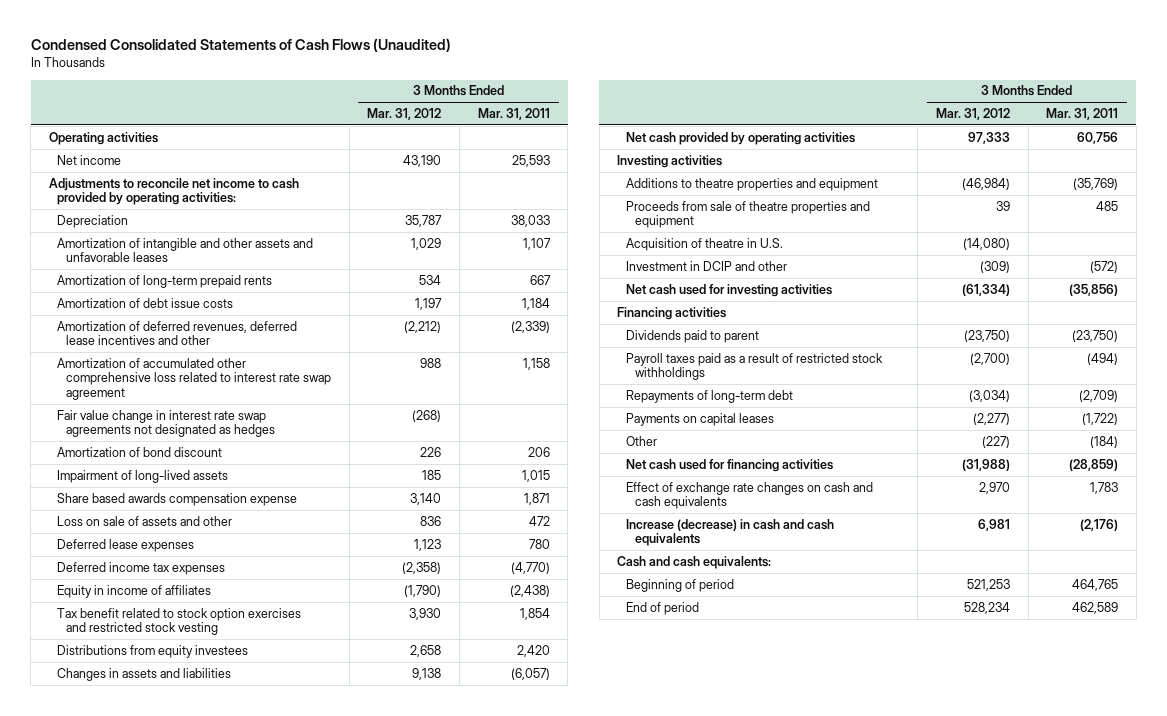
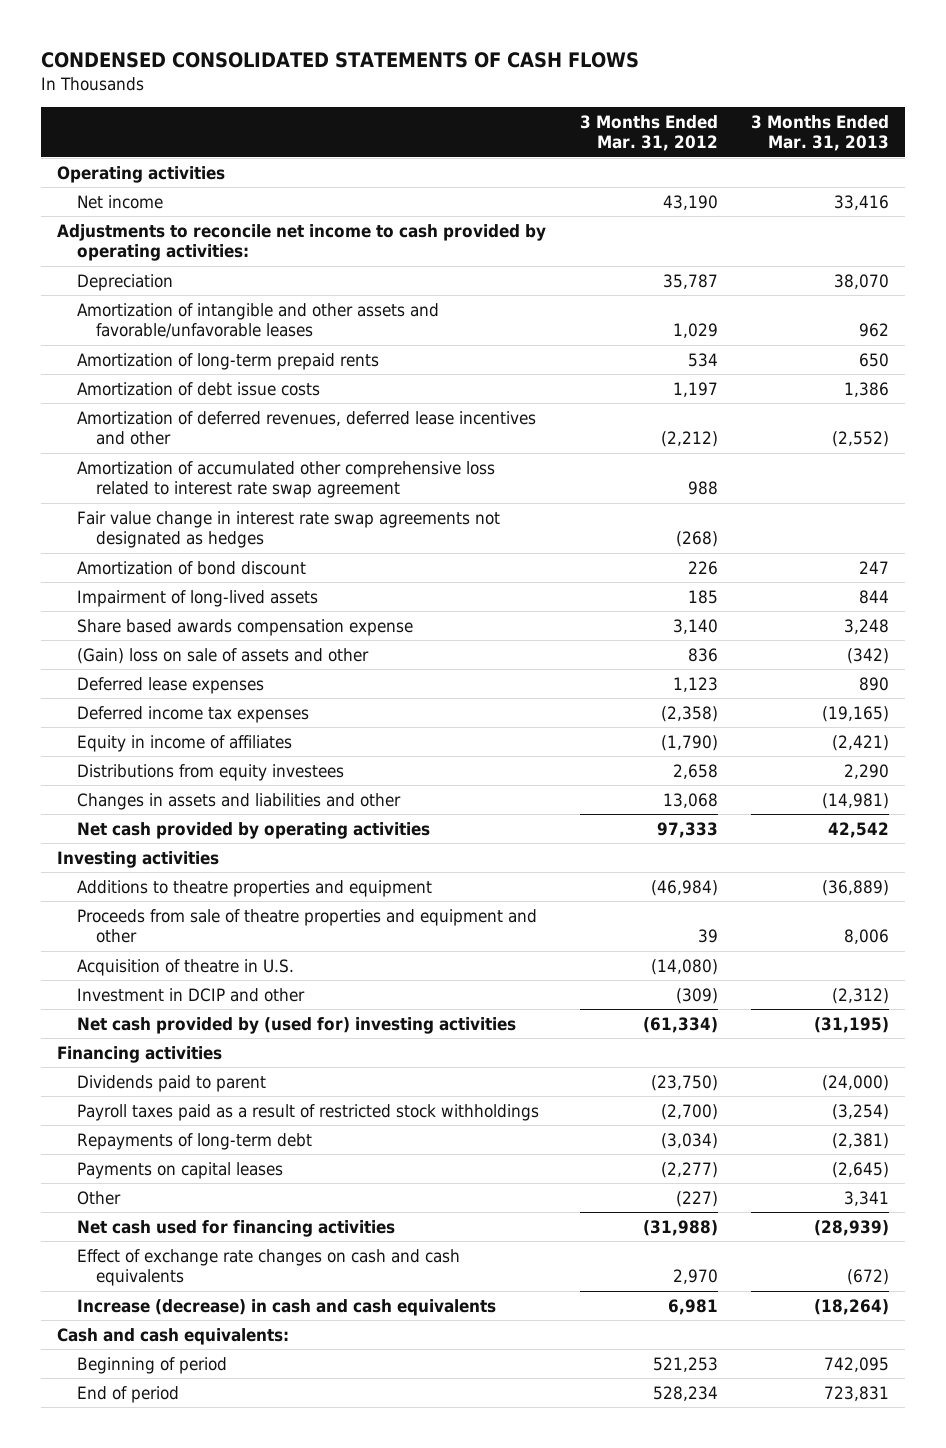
[30,38,451,53] Condensed Consolidated Statements of Cash Flows (Unaudited) -> [40,52,639,69] CONDENSED CONSOLIDATED STATEMENTS OF CASH FLOWS
[477,108,550,121] Mar. 31, 2011 -> none
none -> [750,114,889,152] 3 Months Ended Mar. 31, 2013
[57,237,314,263] Amortization of intangible and other assets and unfavorable leases -> [76,302,439,339] Amortization of intangible and other assets and favorable/unfavorable leases
[57,515,233,526] Loss on sale of assets and other -> [76,647,369,664] (Gain) loss on sale of assets and other
[57,607,302,636] Tax benefit related to stock option exercises and restricted stock vesting -> none
[57,667,232,681] Changes in assets and liabilities -> [76,792,401,810] Changes in assets and liabilities and other
[412,667,442,680] 9,138 -> [662,792,718,808] 13,068
[626,200,871,229] Proceeds from sale of theatre properties and equipment -> [76,908,537,944] Proceeds from sale of theatre properties and equipment and other
[626,283,833,297] Net cash used for investing activities -> [76,1016,516,1034] Net cash provided by (used for) investing activities

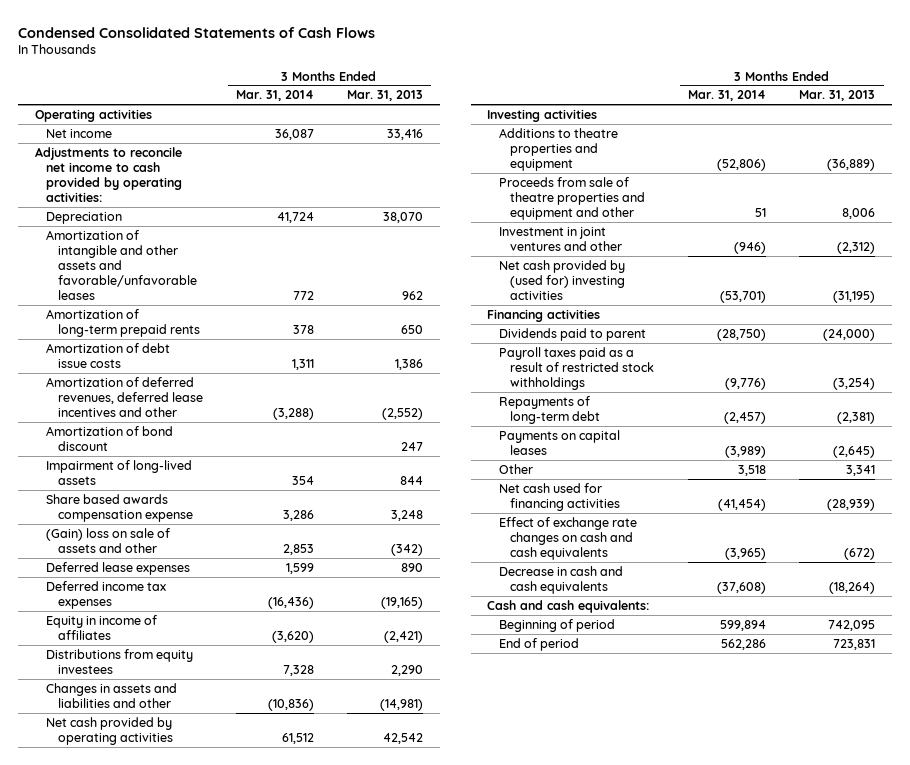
[40,52,639,69] CONDENSED CONSOLIDATED STATEMENTS OF CASH FLOWS -> [18,26,376,38] Condensed Consolidated Statements of Cash Flows
[579,114,718,152] 3 Months Ended Mar. 31, 2012 -> none
none -> [235,90,314,102] Mar. 31, 2014
[76,460,495,499] Amortization of accumulated other comprehensive loss related to interest rate swap agreement -> none
[76,510,500,549] Fair value change in interest rate swap agreements not designated as hedges -> none
[76,958,294,976] Acquisition of theatre in U.S. -> none
[76,987,305,1002] Investment in DCIP and other -> [498,226,622,251] Investment in joint ventures and other
[76,1298,496,1316] Increase (decrease) in cash and cash equivalents -> [498,565,623,594] Decrease in cash and cash equivalents

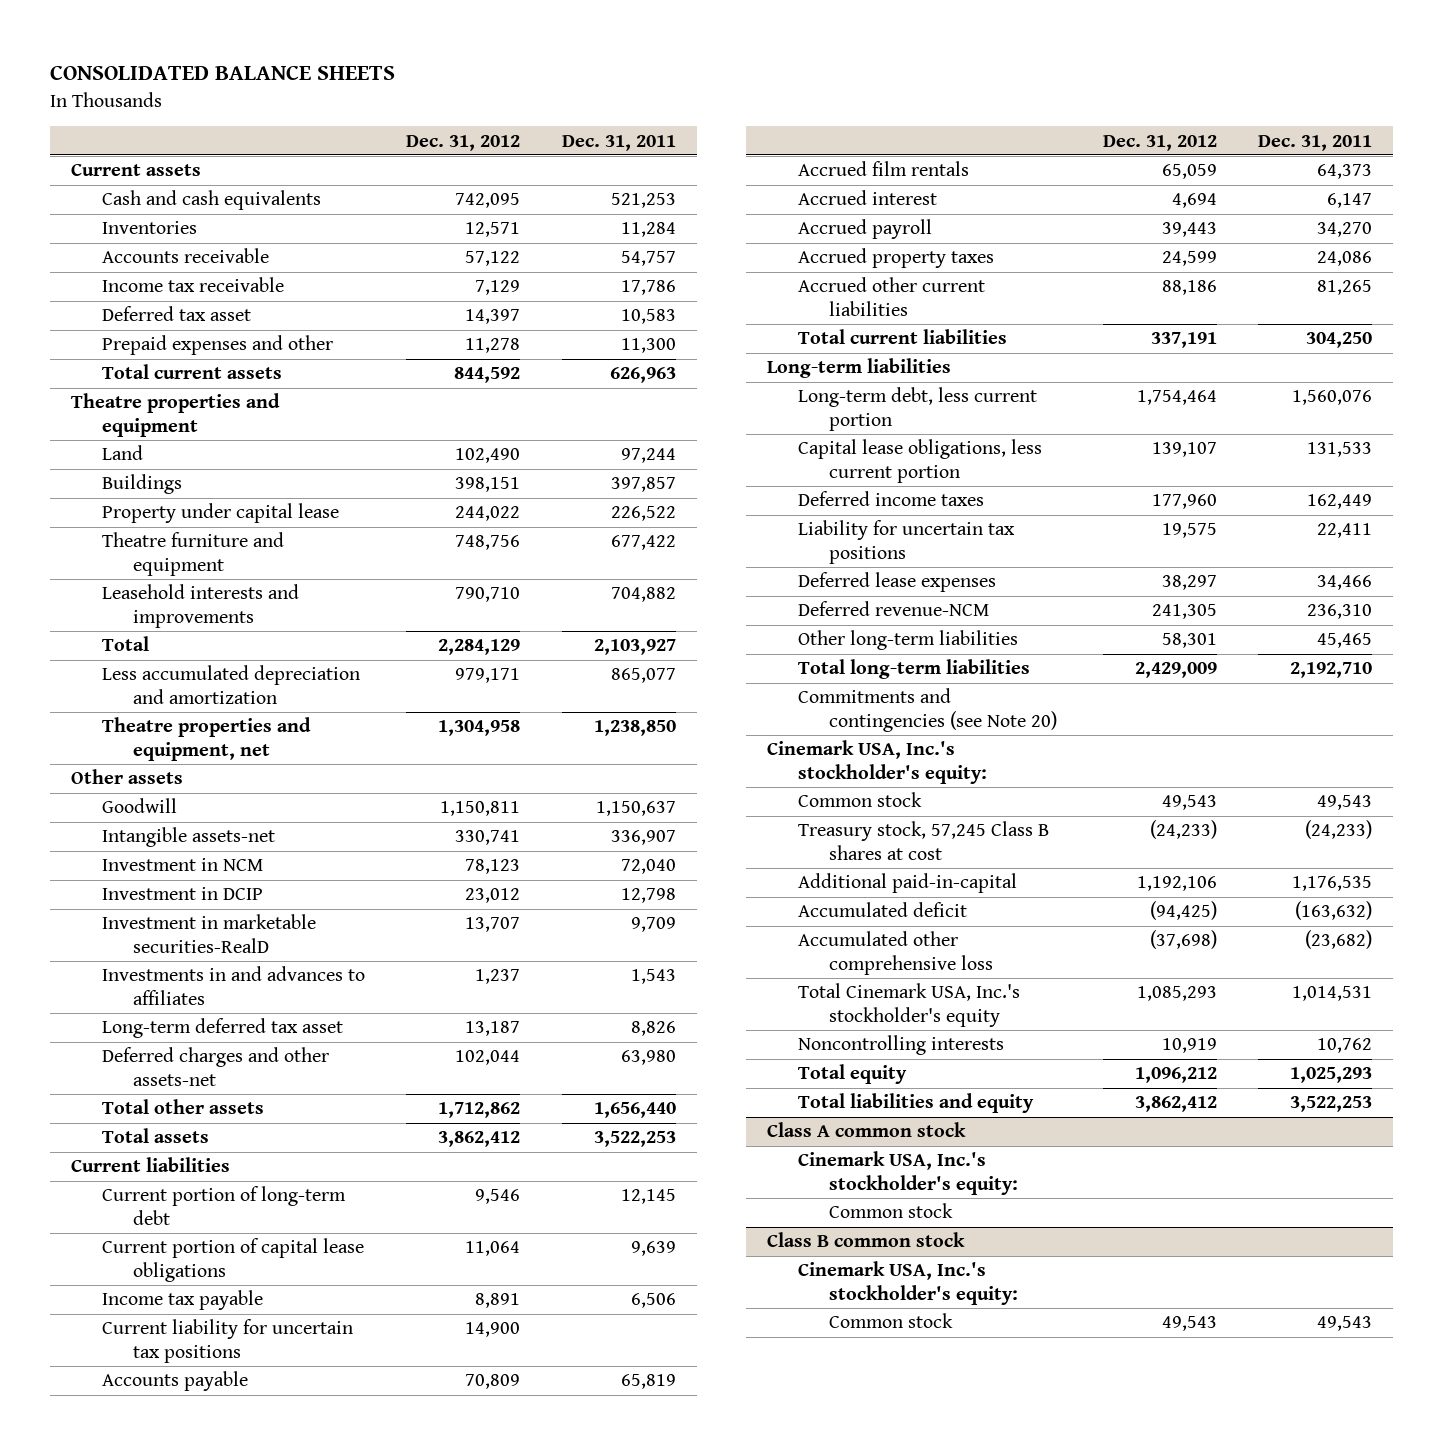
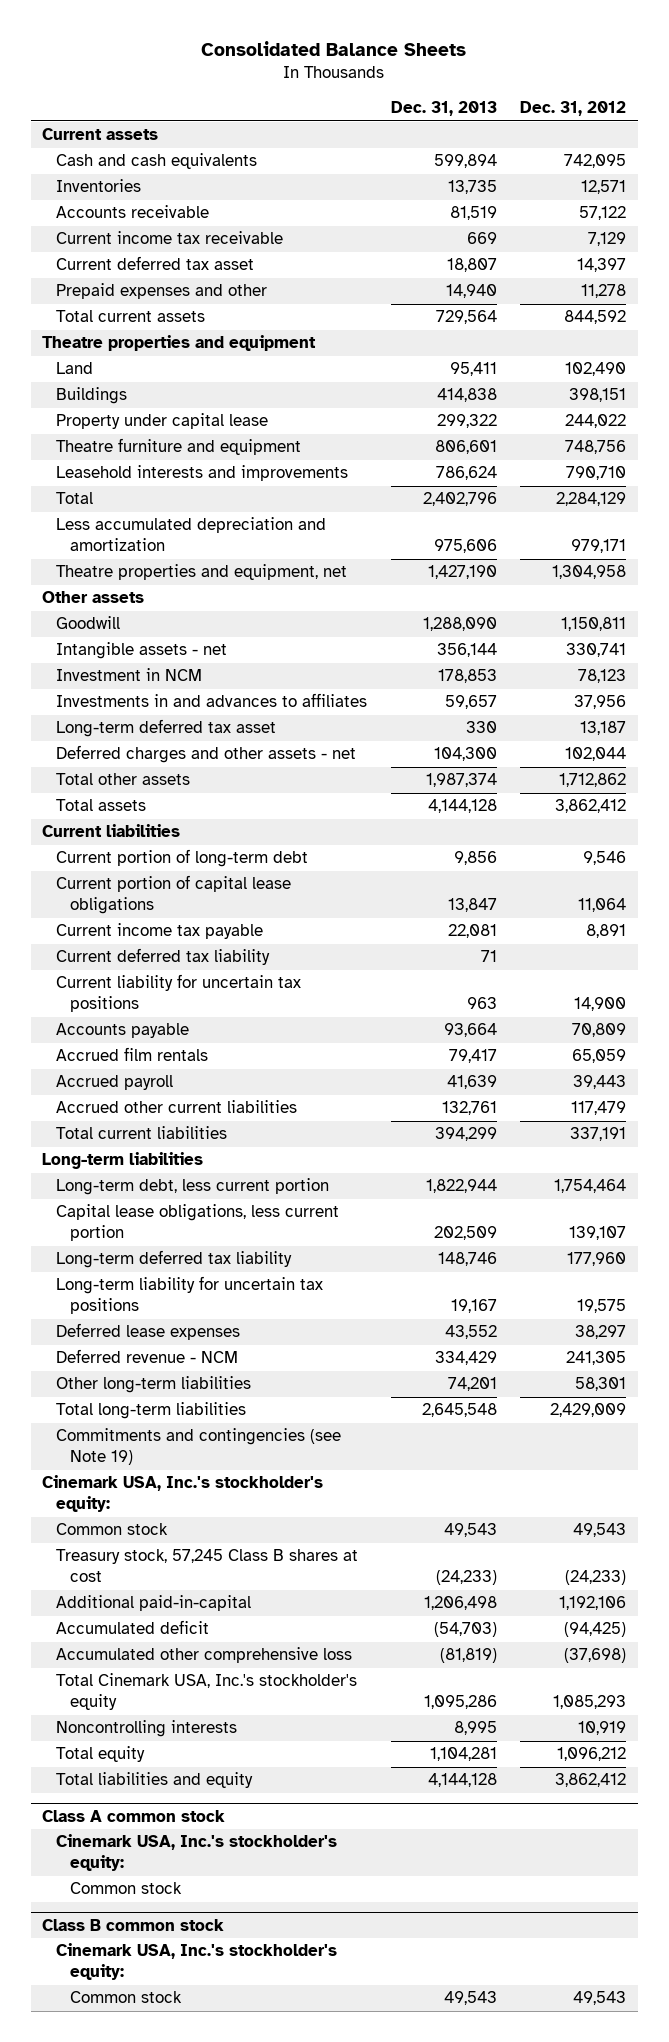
[49,65,395,81] CONSOLIDATED BALANCE SHEETS -> [201,41,467,57] Consolidated Balance Sheets
[562,134,677,151] Dec. 31, 2011 -> none
none -> [390,101,497,117] Dec. 31, 2013
[101,277,284,293] Income tax receivable -> [56,231,284,245] Current income tax receivable
[101,306,251,322] Deferred tax asset -> [56,256,255,271] Current deferred tax asset
[101,827,275,848] Intangible assets-net -> [56,642,228,660] Intangible assets - net
[101,887,263,901] Investment in DCIP -> none
[101,914,316,953] Investment in marketable securities-RealD -> none
[475,969,521,985] 1,237 -> [574,695,627,710] 37,956
[101,1047,329,1086] Deferred charges and other assets-net -> [56,745,357,764] Deferred charges and other assets - net
[101,1290,263,1311] Income tax payable -> [56,923,264,940] Current income tax payable
none -> [56,948,271,966] Current deferred tax liability
[797,190,937,206] Accrued interest -> none
[797,248,994,269] Accrued property taxes -> none
[1161,280,1217,296] 88,186 -> [571,1101,627,1116] 117,479
[797,491,984,507] Deferred income taxes -> [56,1250,293,1269] Long-term deferred tax liability
[797,520,1015,564] Liability for uncertain tax positions -> [56,1276,324,1315] Long-term liability for uncertain tax positions
[797,601,989,617] Deferred revenue-NCM -> [56,1349,239,1364] Deferred revenue - NCM
[797,688,1058,732] Commitments and contingencies (see Note 20) -> [56,1428,342,1466] Commitments and contingencies (see Note 19)

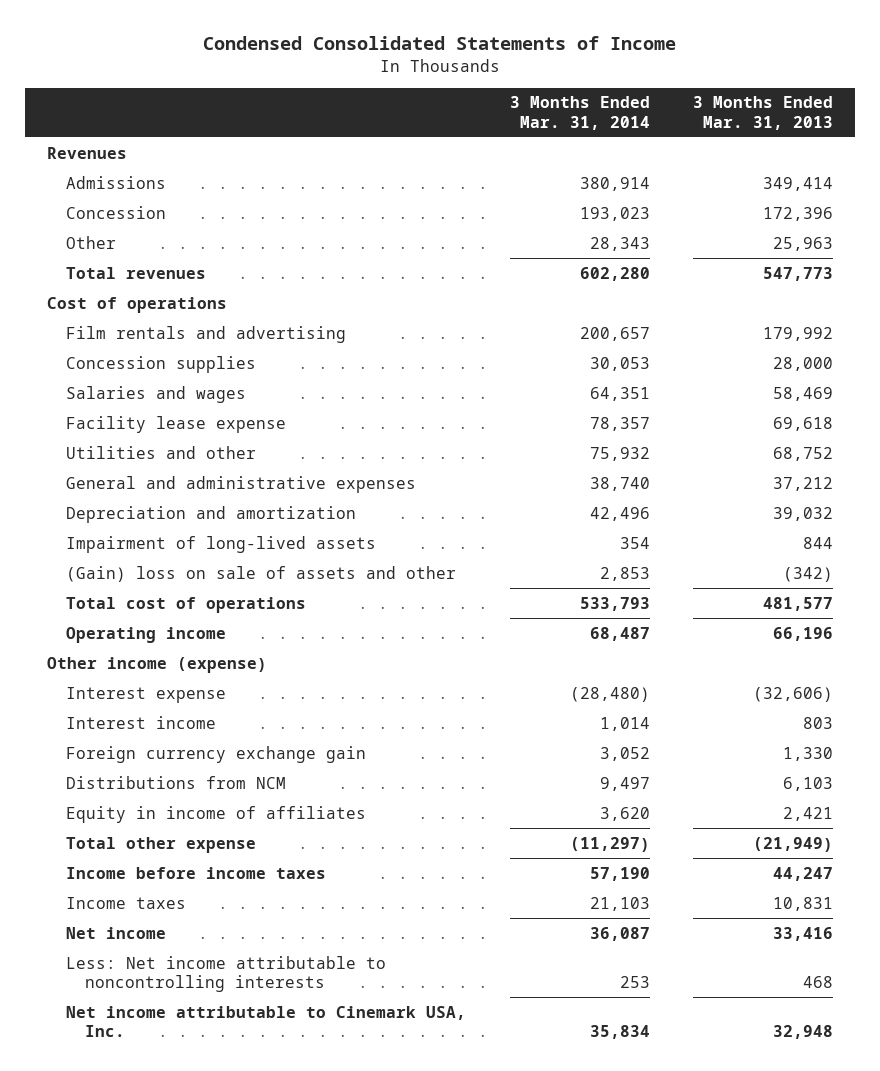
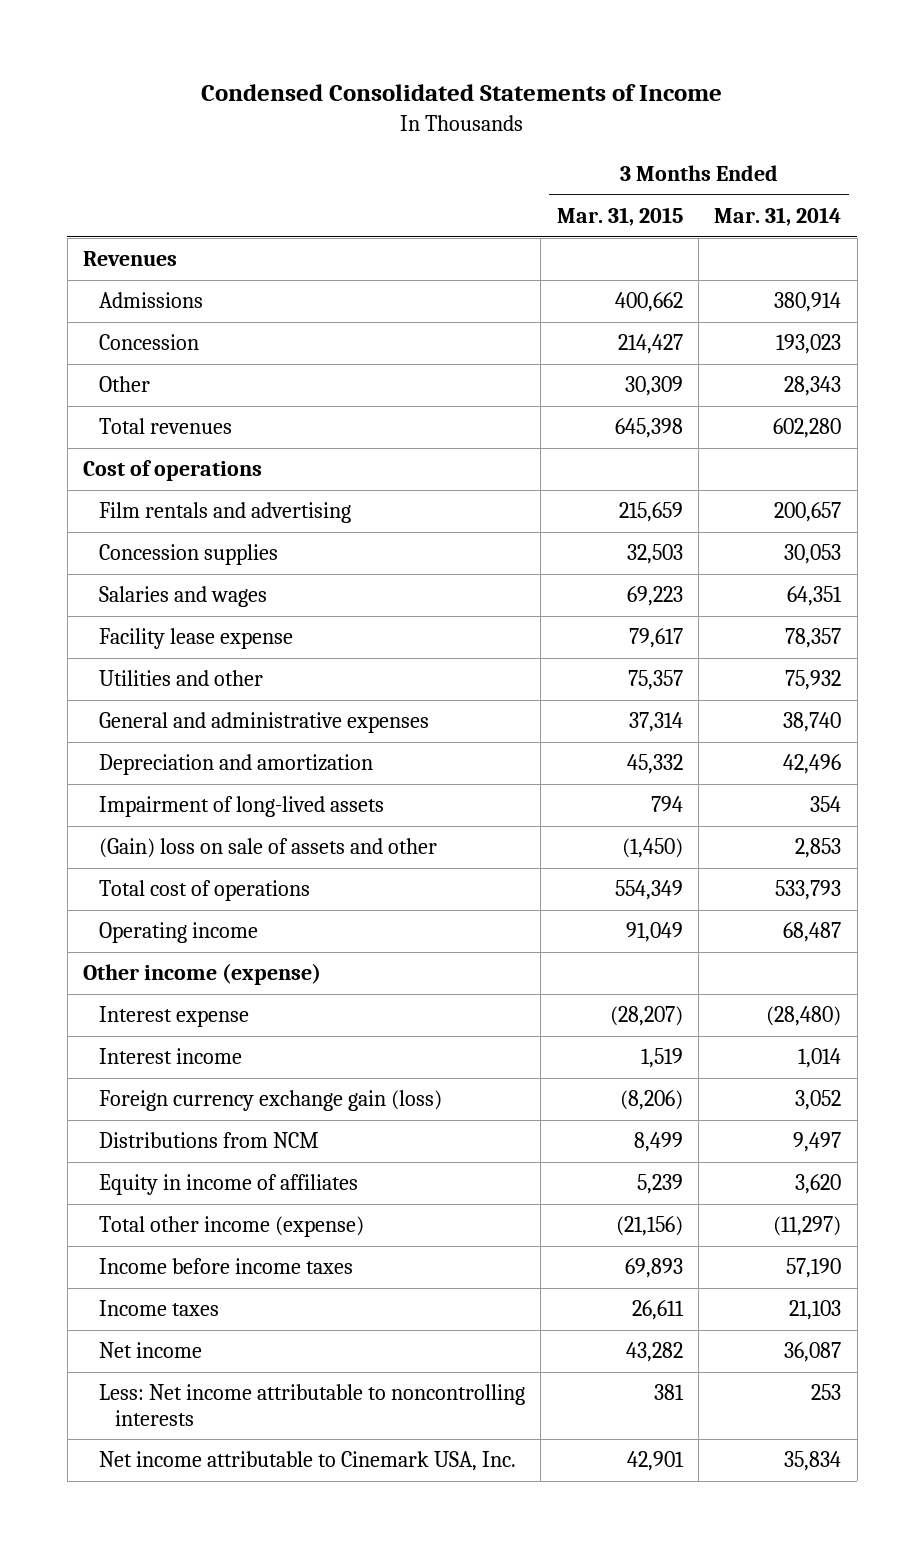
[693,96,834,130] 3 Months Ended Mar. 31, 2013 -> none
none -> [556,206,683,226] Mar. 31, 2015
[66,745,367,763] Foreign currency exchange gain -> [98,1090,442,1112] Foreign currency exchange gain (loss)
[66,836,257,853] Total other expense -> [98,1216,364,1238] Total other income (expense)

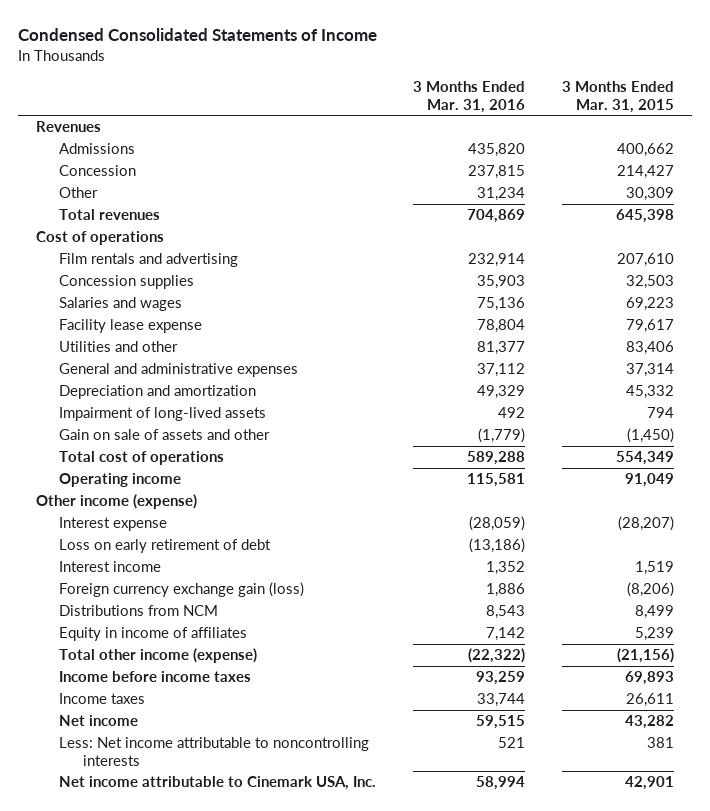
[714,206,842,226] Mar. 31, 2014 -> none
none -> [413,80,526,113] 3 Months Ended Mar. 31, 2016
[618,502,683,523] 215,659 -> [616,253,674,268] 207,610
[627,670,683,691] 75,357 -> [625,341,674,356] 83,406
[98,838,437,859] (Gain) loss on sale of assets and other -> [59,429,271,441] Gain on sale of assets and other
none -> [59,539,272,554] Loss on early retirement of debt

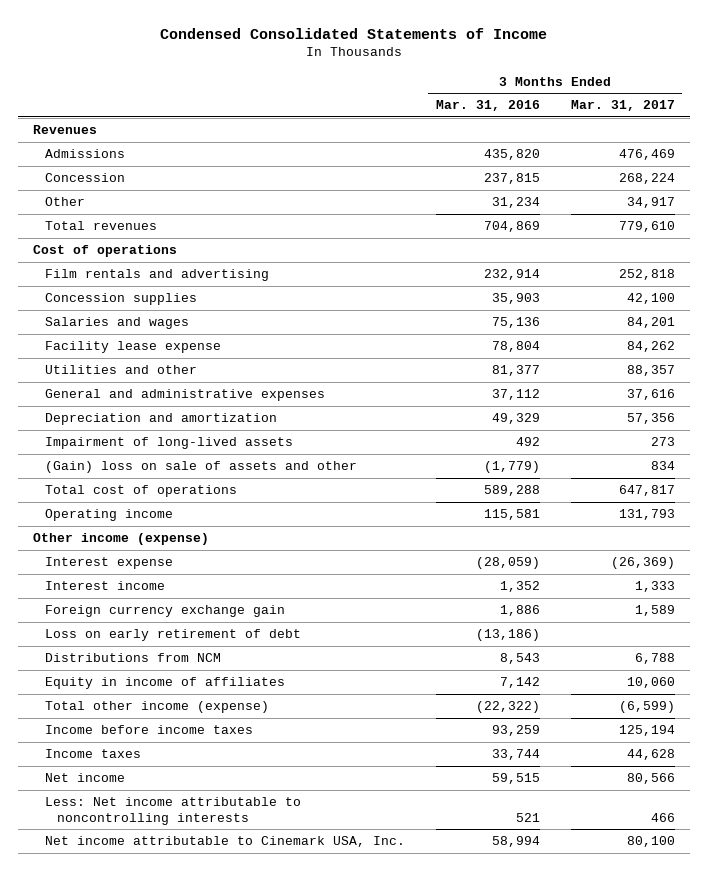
[561,80,674,113] 3 Months Ended Mar. 31, 2015 -> none
none -> [570,100,675,112] Mar. 31, 2017
[59,429,271,441] Gain on sale of assets and other -> [45,461,358,474] (Gain) loss on sale of assets and other
[59,582,305,598] Foreign currency exchange gain (loss) -> [45,605,286,618] Foreign currency exchange gain
[59,539,272,554] Loss on early retirement of debt -> [45,629,302,642] Loss on early retirement of debt

